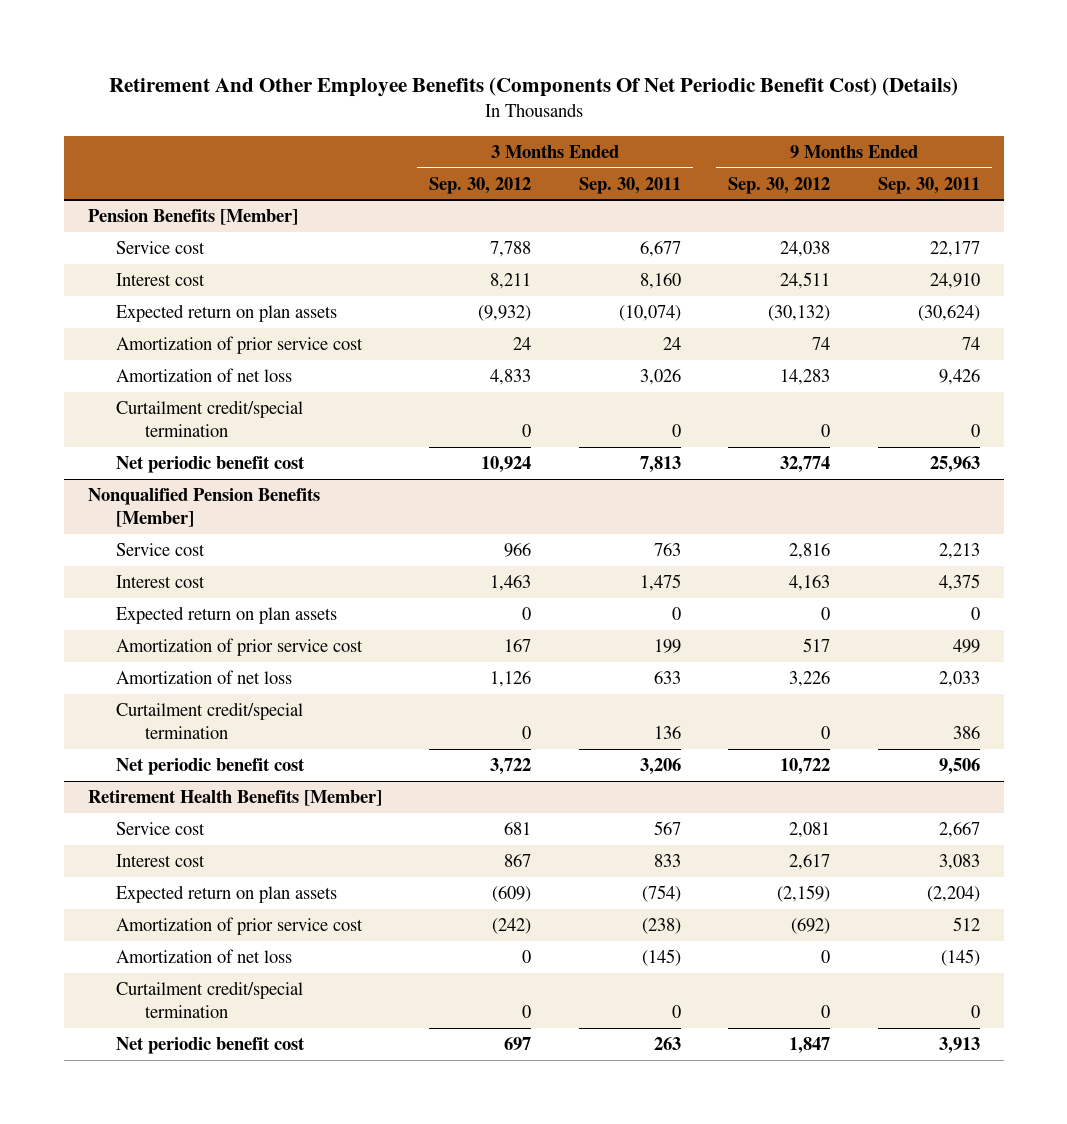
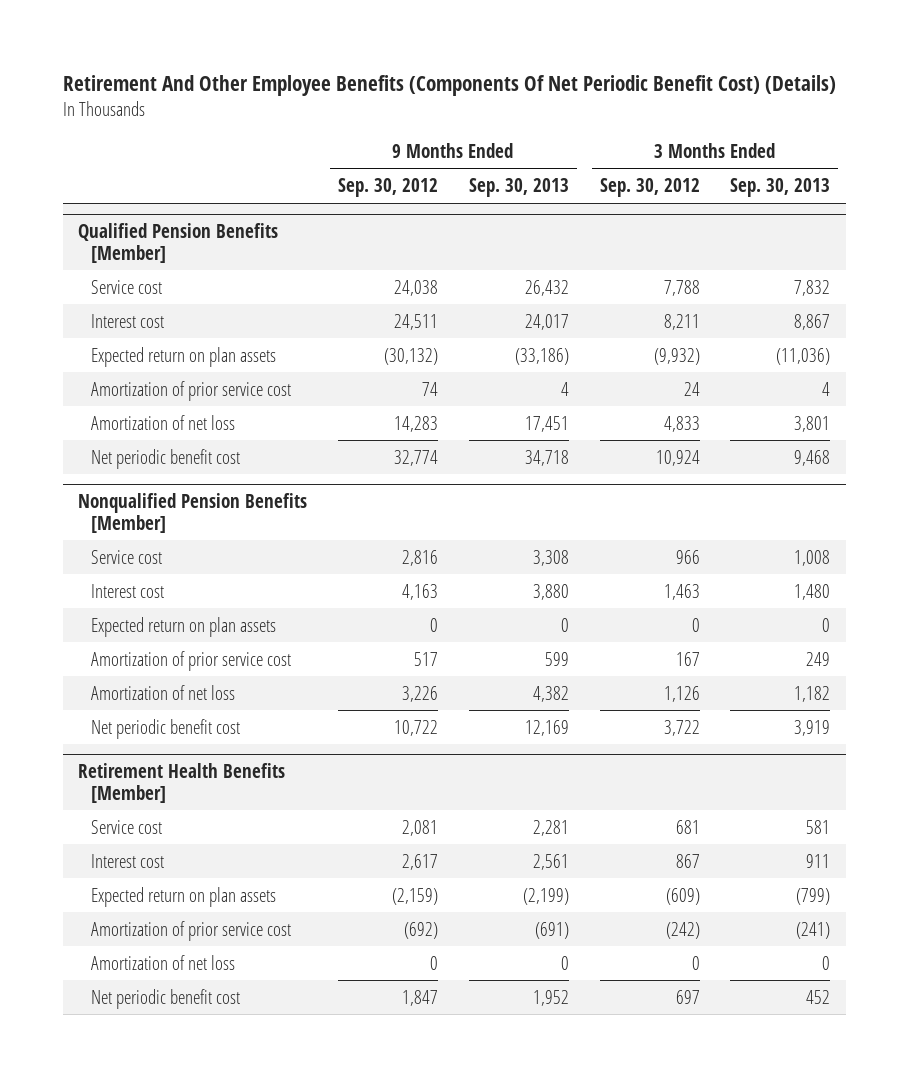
[578,176,681,194] Sep. 30, 2011 -> none
[877,176,980,194] Sep. 30, 2011 -> none
none -> [468,178,569,198] Sep. 30, 2013
none -> [730,178,831,198] Sep. 30, 2013
[87,209,298,226] Pension Benefits [Member] -> [78,223,279,263] Qualified Pension Benefits [Member]
[116,400,304,438] Curtailment credit/special termination -> none
[116,702,304,740] Curtailment credit/special termination -> none
[116,981,304,1019] Curtailment credit/special termination -> none

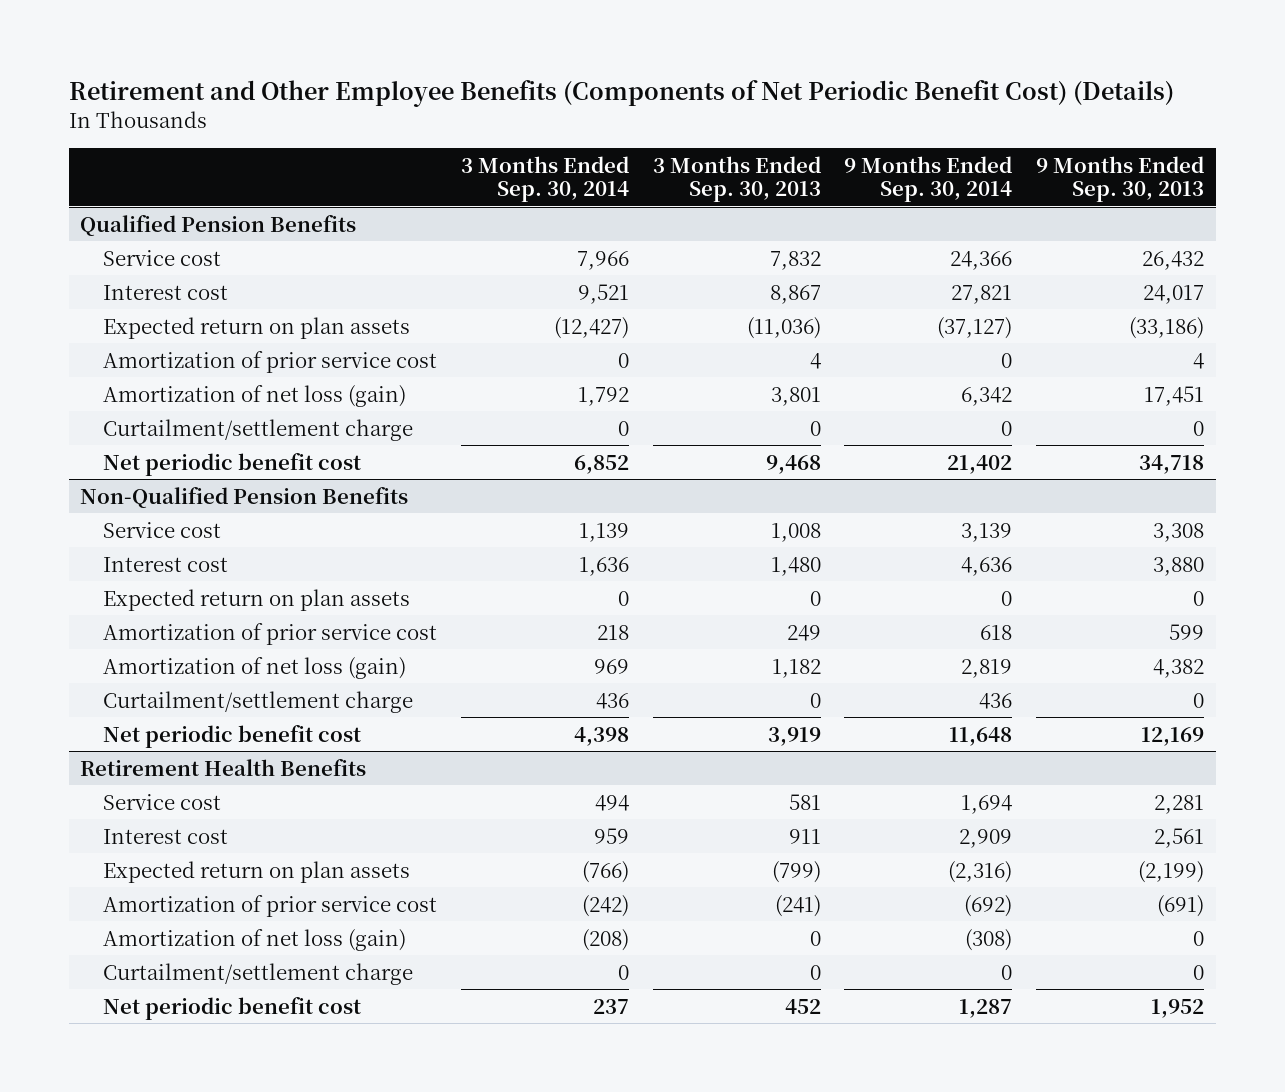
[62,75,836,97] Retirement And Other Employee Benefits (Components Of Net Periodic Benefit Cost) (Details) -> [68,80,1174,108] Retirement and Other Employee Benefits (Components of Net Periodic Benefit Cost) (Details)
[338,178,439,198] Sep. 30, 2012 -> none
[599,178,700,198] Sep. 30, 2012 -> none
none -> [460,155,629,203] 3 Months Ended Sep. 30, 2014
none -> [844,155,1013,203] 9 Months Ended Sep. 30, 2014
[78,223,279,263] Qualified Pension Benefits [Member] -> [80,214,357,236] Qualified Pension Benefits
[91,414,236,430] Amortization of net loss -> [102,384,406,407] Amortization of net loss (gain)
none -> [102,418,413,441] Curtailment/settlement charge
[78,493,308,533] Nonqualified Pension Benefits [Member] -> none
none -> [80,486,409,508] Non-Qualified Pension Benefits
[91,684,236,700] Amortization of net loss -> [102,656,406,679] Amortization of net loss (gain)
none -> [102,690,413,713] Curtailment/settlement charge
[78,763,286,803] Retirement Health Benefits [Member] -> [80,758,367,776] Retirement Health Benefits
[91,954,236,970] Amortization of net loss -> [102,928,406,951] Amortization of net loss (gain)
none -> [102,962,413,985] Curtailment/settlement charge

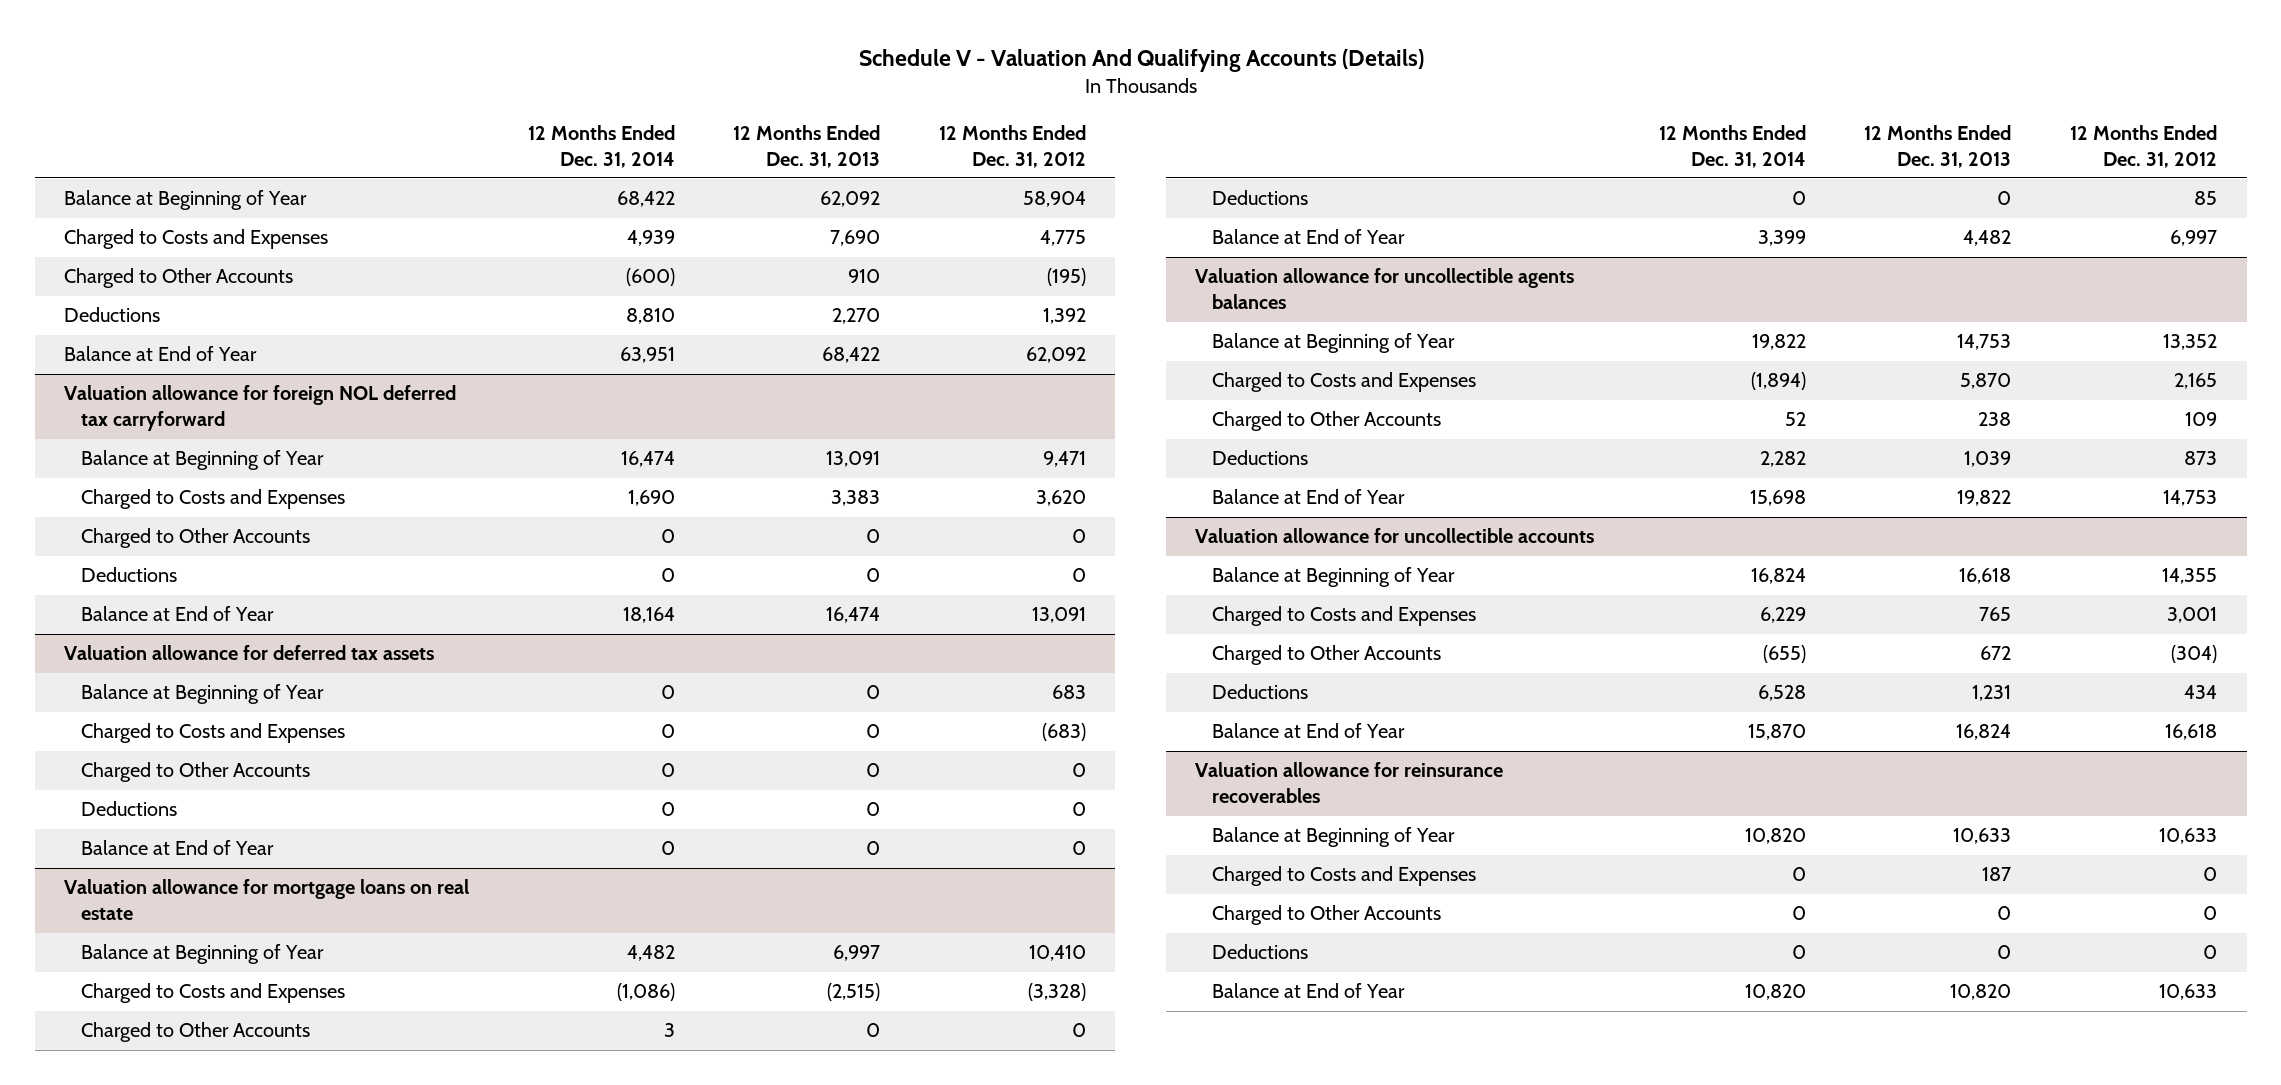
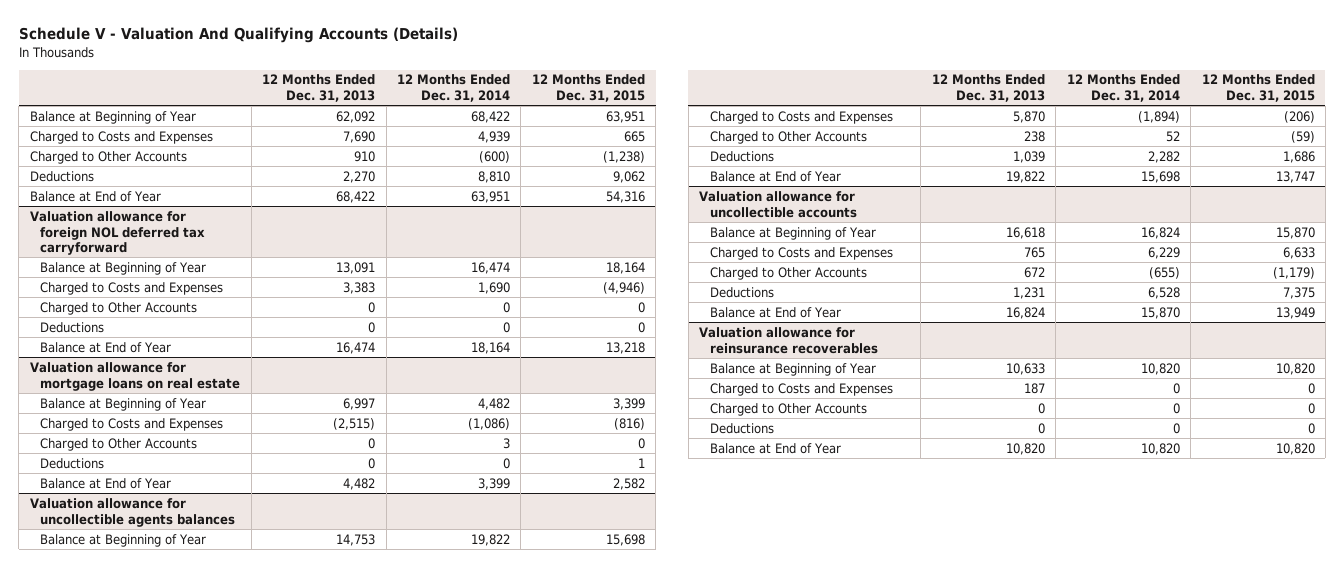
[939,124,1087,168] 12 Months Ended Dec. 31, 2012 -> none
none -> [531,74,645,103] 12 Months Ended Dec. 31, 2015
[63,645,434,661] Valuation allowance for deferred tax assets -> none
[80,684,324,705] Balance at Beginning of Year -> none
[80,723,345,744] Charged to Costs and Expenses -> none
[80,762,310,783] Charged to Other Accounts -> none
[80,801,177,817] Deductions -> none
[80,840,274,856] Balance at End of Year -> none

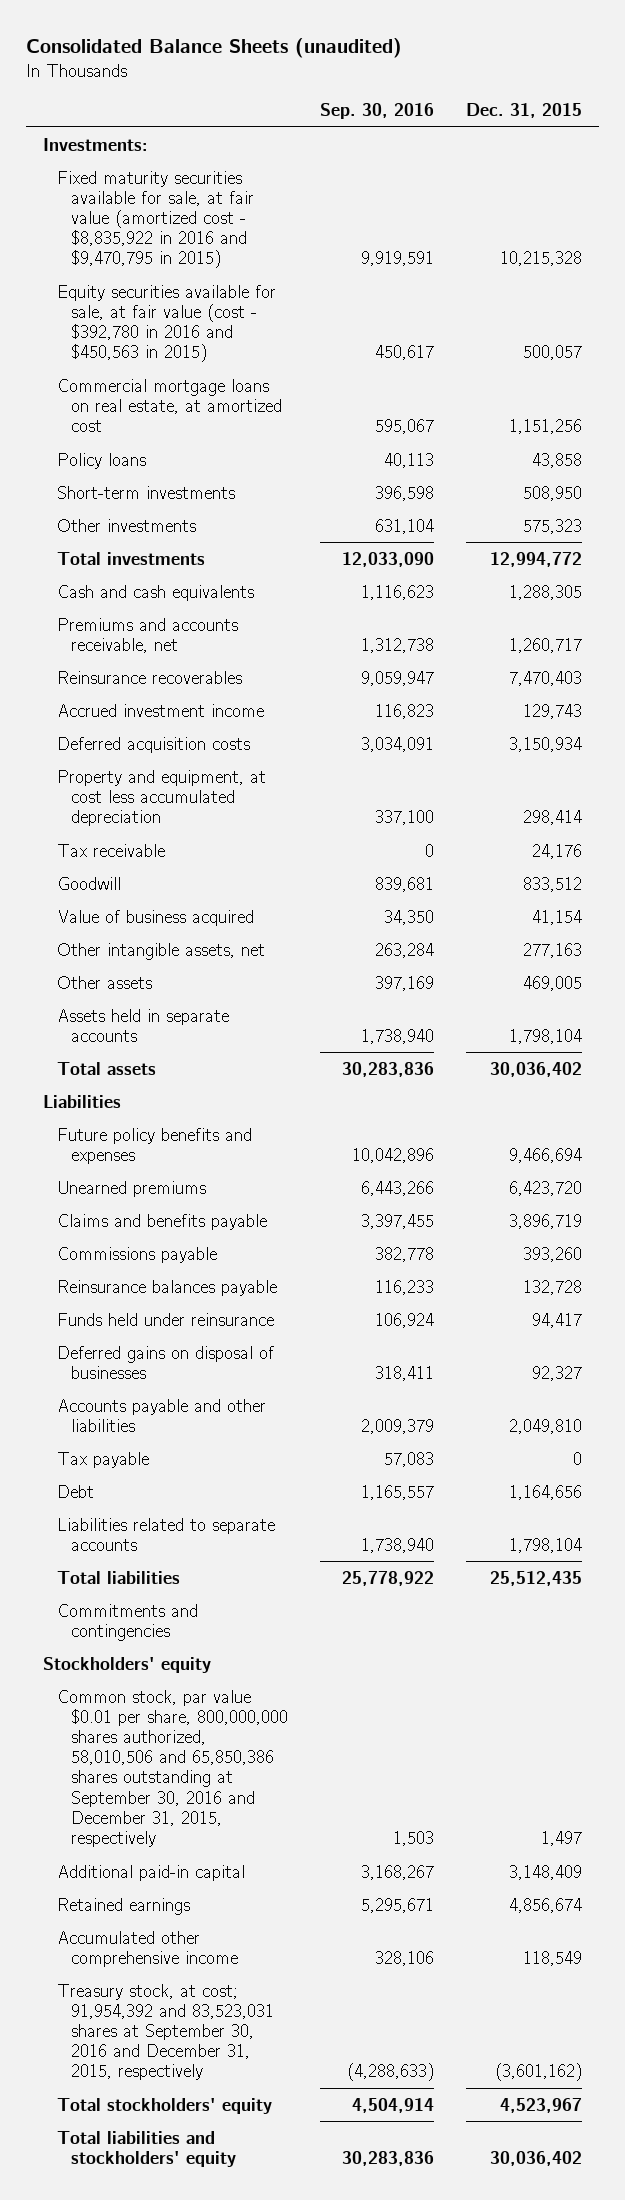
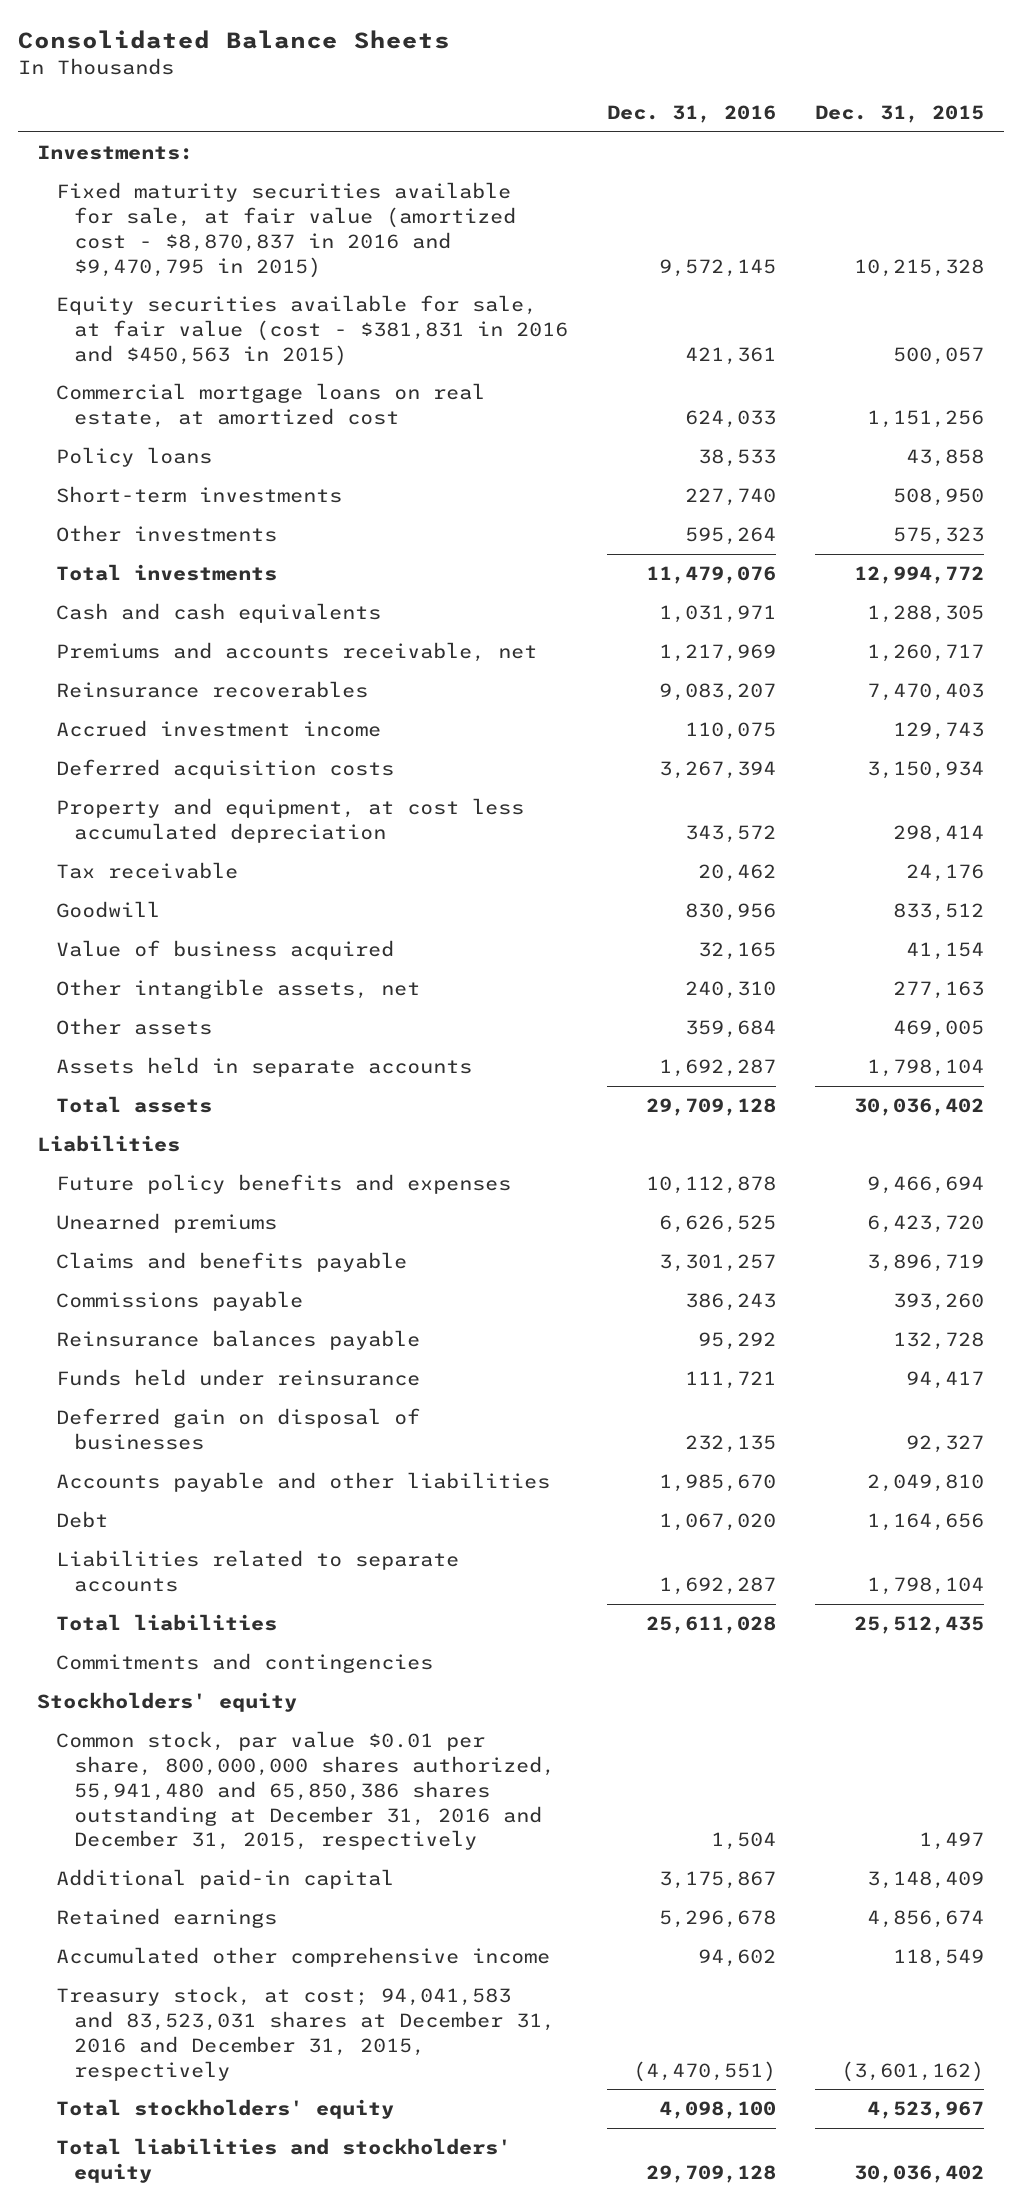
[26,38,403,59] Consolidated Balance Sheets (unaudited) -> [18,29,451,49] Consolidated Balance Sheets
[320,103,435,120] Sep. 30, 2016 -> none
none -> [607,105,777,124] Dec. 31, 2016
[56,170,254,269] Fixed maturity securities available for sale, at fair value (amortized cost - $8,835,922 in 2016 and $9,470,795 in 2015) -> [55,182,517,278] Fixed maturity securities available for sale, at fair value (amortized cost - $8,870,837 in 2016 and $9,470,795 in 2015)
[56,284,276,363] Equity securities available for sale, at fair value (cost - $392,780 in 2016 and $450,563 in 2015) -> [55,295,569,366] Equity securities available for sale, at fair value (cost - $381,831 in 2016 and $450,563 in 2015)
[56,1345,274,1379] Deferred gains on disposal of businesses -> [55,1408,420,1450] Deferred gain on disposal of businesses
[56,1451,149,1468] Tax payable -> none
[56,1689,288,1848] Common stock, par value $0.01 per share, 800,000,000 shares authorized, 58,010,506 and 65,850,386 shares outstanding at September 30, 2016 and December 31, 2015, respectively -> [55,1731,556,1851] Common stock, par value $0.01 per share, 800,000,000 shares authorized, 55,941,480 and 65,850,386 shares outstanding at December 31, 2016 and December 31, 2015, respectively
[56,1983,274,2081] Treasury stock, at cost; 91,954,392 and 83,523,031 shares at September 30, 2016 and December 31, 2015, respectively -> [55,1986,556,2081] Treasury stock, at cost; 94,041,583 and 83,523,031 shares at December 31, 2016 and December 31, 2015, respectively

